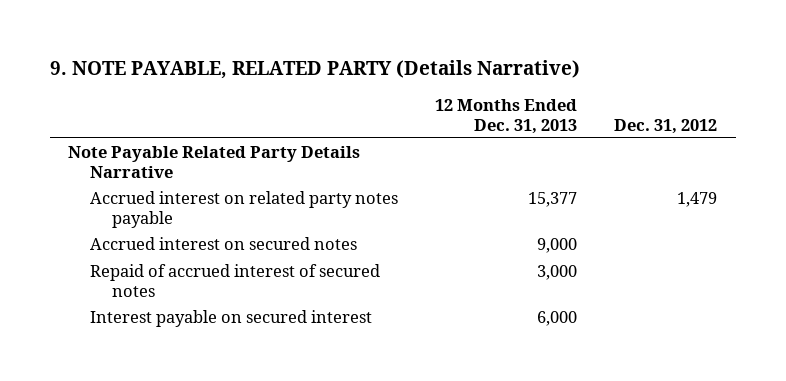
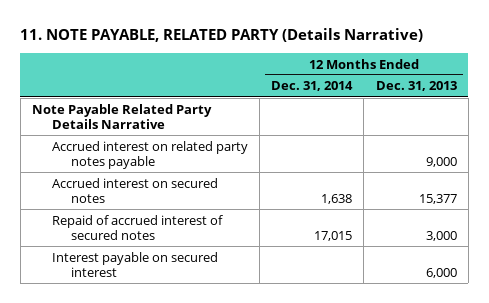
[49,60,580,80] 9. NOTE PAYABLE, RELATED PARTY (Details Narrative) -> [20,28,424,43] 11. NOTE PAYABLE, RELATED PARTY (Details Narrative)
[614,118,718,134] Dec. 31, 2012 -> none
none -> [271,81,354,92] Dec. 31, 2014
[528,192,578,208] 15,377 -> [425,156,457,167] 9,000
[537,238,578,254] 9,000 -> [418,193,457,204] 15,377

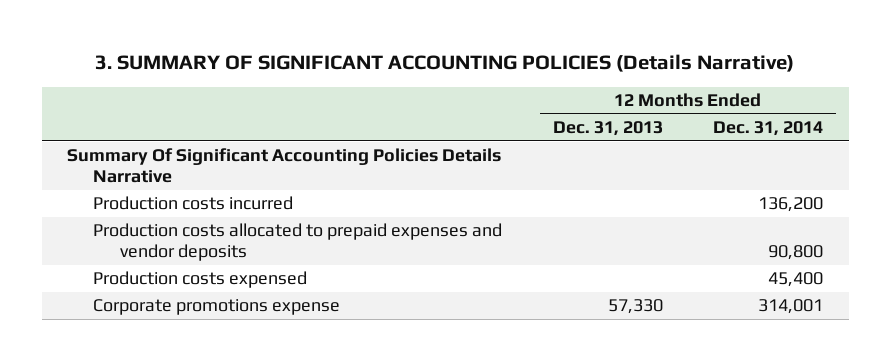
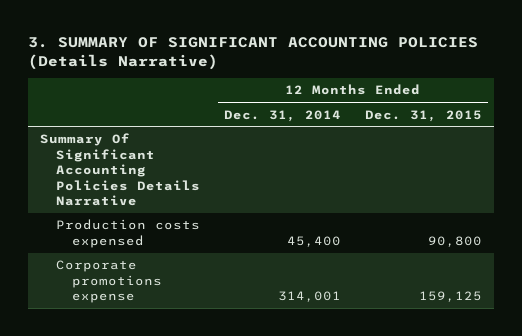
[552,121,663,137] Dec. 31, 2013 -> none
none -> [365,109,483,122] Dec. 31, 2015
[93,196,294,211] Production costs incurred -> none
[93,223,503,262] Production costs allocated to prepaid expenses and vendor deposits -> none

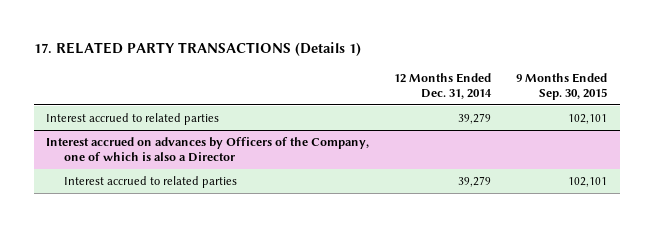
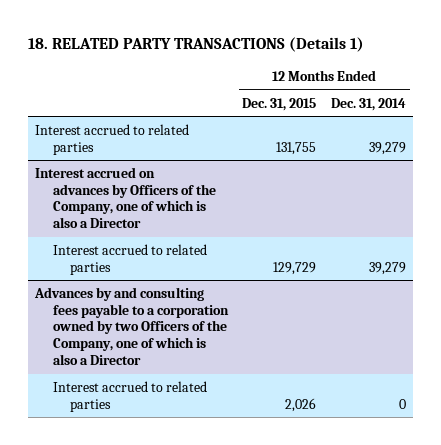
[33,42,361,57] 17. RELATED PARTY TRANSACTIONS (Details 1) -> [27,37,364,53] 18. RELATED PARTY TRANSACTIONS (Details 1)
[516,72,608,101] 9 Months Ended Sep. 30, 2015 -> none
none -> [242,97,317,111] Dec. 31, 2015
none -> [34,287,229,365] Advances by and consulting fees payable to a corporation owned by two Officers of the Company, one of which is also a Director
none -> [52,381,207,412] Interest accrued to related parties

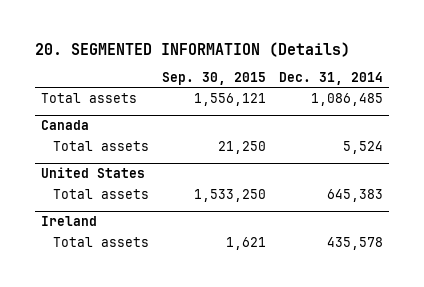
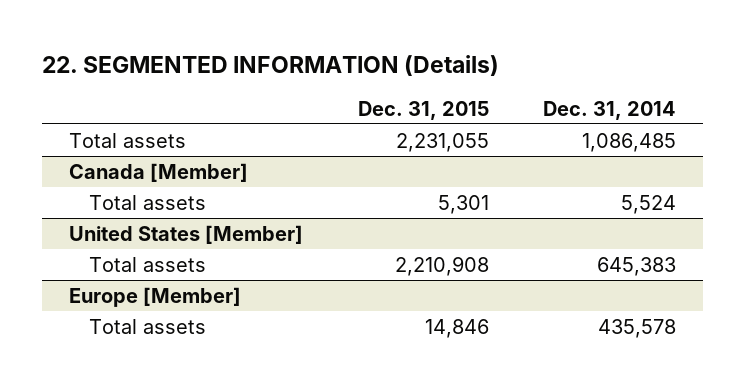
[34,41,350,57] 20. SEGMENTED INFORMATION (Details) -> [42,55,500,77] 22. SEGMENTED INFORMATION (Details)
[161,71,266,85] Sep. 30, 2015 -> none
none -> [357,100,489,120] Dec. 31, 2015
[41,120,90,131] Canada -> [69,162,249,182] Canada [Member]
[41,167,146,179] United States -> [69,224,304,244] United States [Member]
[41,216,98,227] Ireland -> none
none -> [69,286,242,307] Europe [Member]

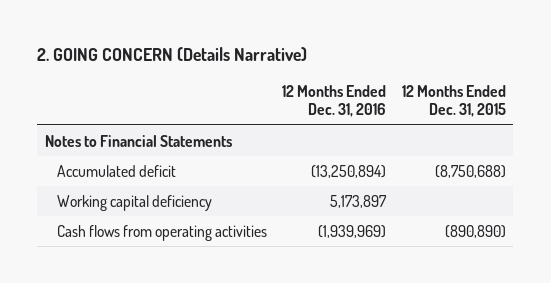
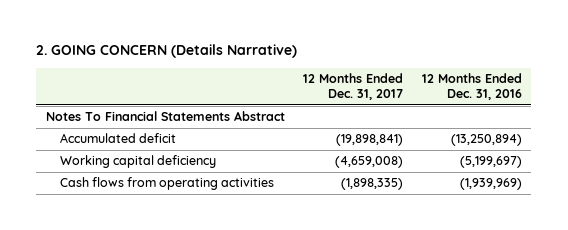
[401,85,506,118] 12 Months Ended Dec. 31, 2015 -> none
none -> [303,72,404,101] 12 Months Ended Dec. 31, 2017
[45,134,233,147] Notes to Financial Statements -> [45,111,285,122] Notes To Financial Statements Abstract
[330,194,388,208] 5,173,897 -> [460,156,523,169] (5,199,697)

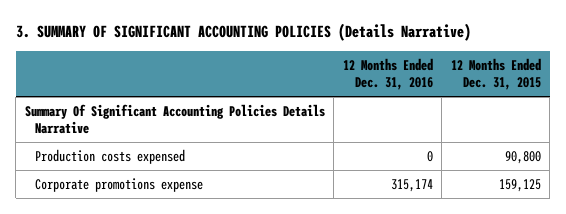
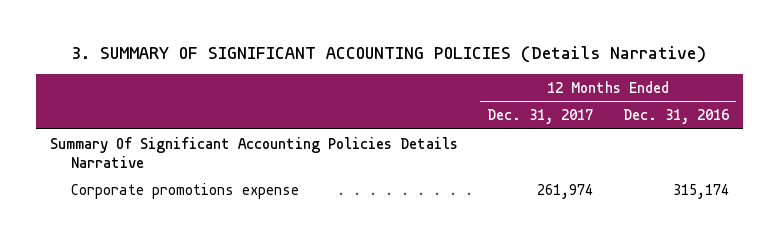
[450,58,541,91] 12 Months Ended Dec. 31, 2015 -> none
none -> [487,109,594,125] Dec. 31, 2017
[34,148,185,164] Production costs expensed -> none

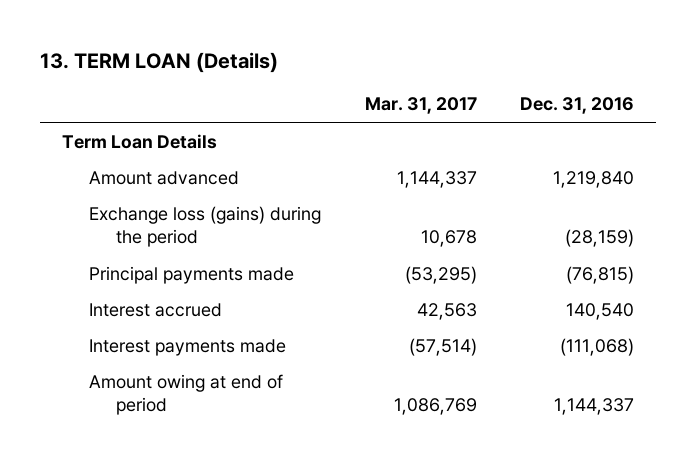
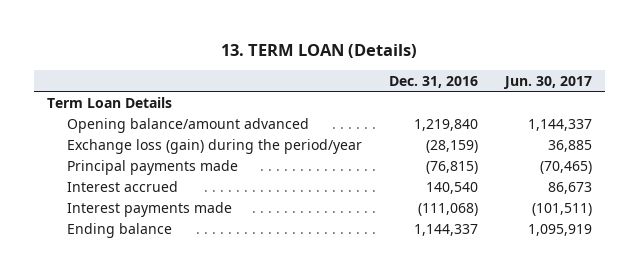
[364,97,477,115] Mar. 31, 2017 -> none
none -> [502,75,592,89] Jun. 30, 2017
[88,170,239,185] Amount advanced -> [67,117,310,133] Opening balance/amount advanced
[88,205,321,247] Exchange loss (gains) during the period -> [67,138,363,154] Exchange loss (gain) during the period/year
[88,373,283,415] Amount owing at end of period -> [67,222,173,238] Ending balance

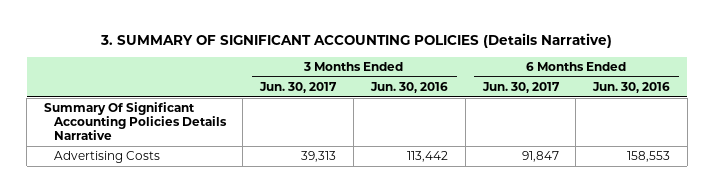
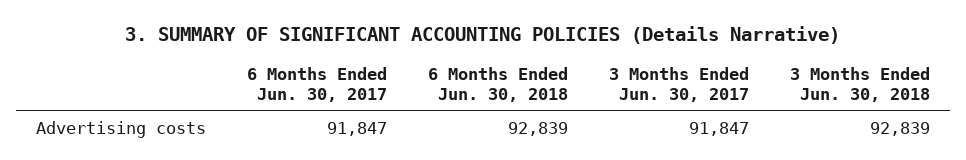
[369,81,448,93] Jun. 30, 2016 -> none
[592,81,671,93] Jun. 30, 2016 -> none
none -> [428,66,569,103] 6 Months Ended Jun. 30, 2018
none -> [789,66,930,103] 3 Months Ended Jun. 30, 2018
[44,102,227,140] Summary Of Significant Accounting Policies Details Narrative -> none
[53,151,160,164] Advertising Costs -> [36,121,207,139] Advertising costs
[301,151,337,163] 39,313 -> [688,122,749,137] 91,847

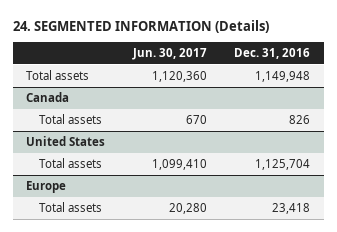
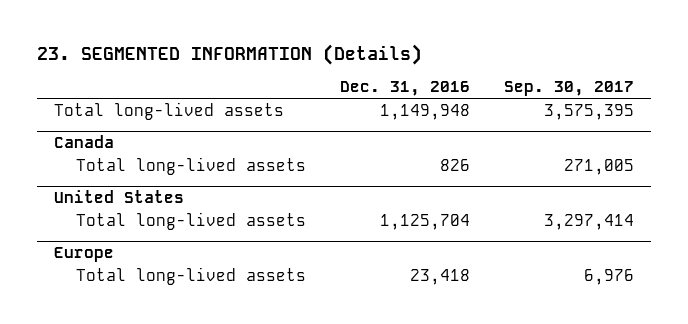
[12,19,269,33] 24. SEGMENTED INFORMATION (Details) -> [36,44,422,66] 23. SEGMENTED INFORMATION (Details)
[131,47,207,60] Jun. 30, 2017 -> none
none -> [504,81,635,97] Sep. 30, 2017
[26,69,90,80] Total assets -> [53,101,284,120] Total long-lived assets
[38,113,102,124] Total assets -> [76,156,307,175] Total long-lived assets
[38,157,102,168] Total assets -> [76,211,307,230] Total long-lived assets
[38,201,102,212] Total assets -> [76,266,307,285] Total long-lived assets

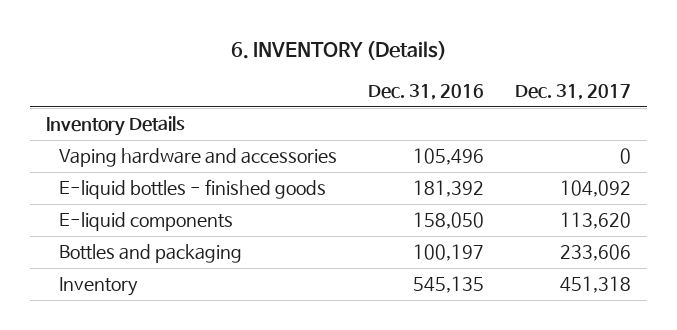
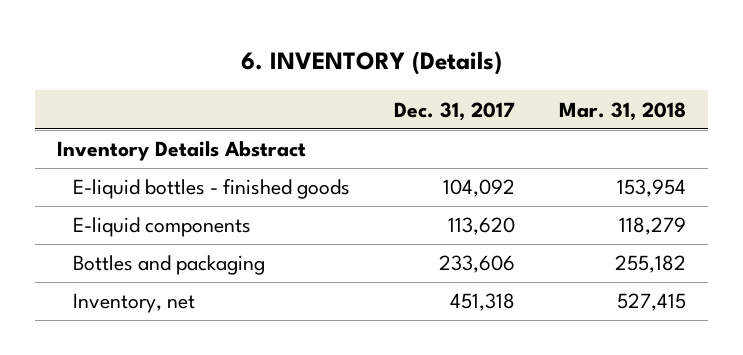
[368,83,485,100] Dec. 31, 2016 -> none
none -> [559,101,687,121] Mar. 31, 2018
[58,148,337,168] Vaping hardware and accessories -> none
[45,116,185,137] Inventory Details -> [57,141,307,162] Inventory Details Abstract
[58,277,138,297] Inventory -> [72,293,195,314] Inventory, net

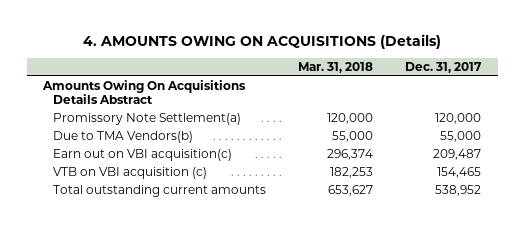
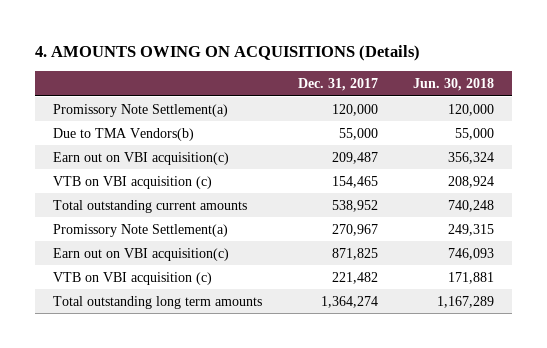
[298,62,374,74] Mar. 31, 2018 -> none
none -> [413,78,495,92] Jun. 30, 2018
[41,80,246,105] Amounts Owing On Acquisitions Details Abstract -> none
none -> [52,223,228,237] Promissory Note Settlement(a)
none -> [52,247,229,261] Earn out on VBI acquisition(c)
none -> [52,271,212,285] VTB on VBI acquisition (c)
none -> [52,295,262,309] Total outstanding long term amounts

